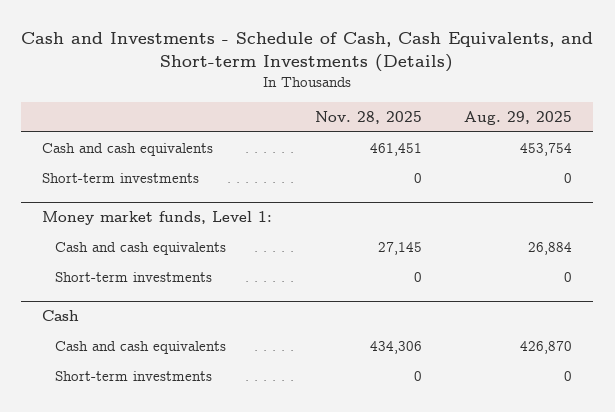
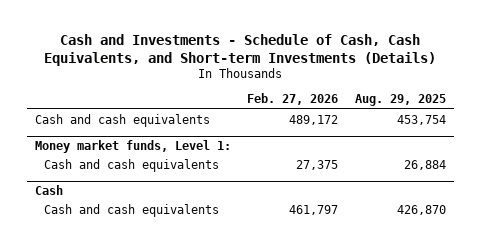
[314,110,422,124] Nov. 28, 2025 -> none
none -> [247,93,339,106] Feb. 27, 2026
[42,173,200,184] Short-term investments -> none
[55,272,213,283] Short-term investments -> none
[55,371,213,382] Short-term investments -> none

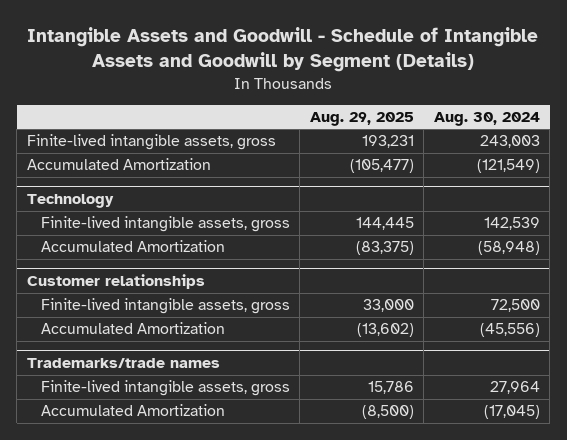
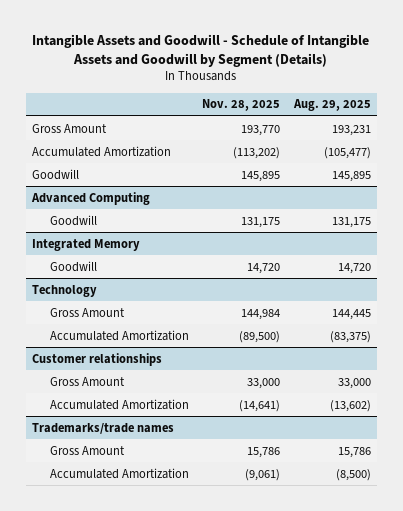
[433,111,540,126] Aug. 30, 2024 -> none
none -> [202,99,281,112] Nov. 28, 2025
[27,134,277,151] Finite-lived intangible assets, gross -> [32,123,108,133] Gross Amount
none -> [32,168,80,180] Goodwill
none -> [31,191,151,205] Advanced Computing
none -> [50,214,98,226] Goodwill
none -> [32,238,141,251] Integrated Memory
none -> [50,260,98,272] Goodwill
[40,216,290,233] Finite-lived intangible assets, gross -> [50,307,126,317] Gross Amount
[40,298,290,315] Finite-lived intangible assets, gross -> [50,376,126,386] Gross Amount
[40,380,290,397] Finite-lived intangible assets, gross -> [50,445,126,455] Gross Amount

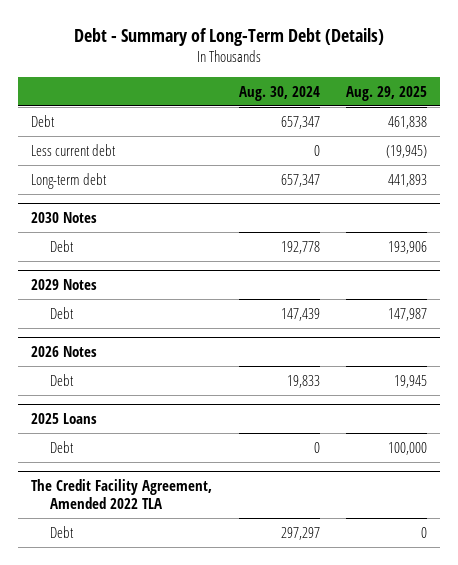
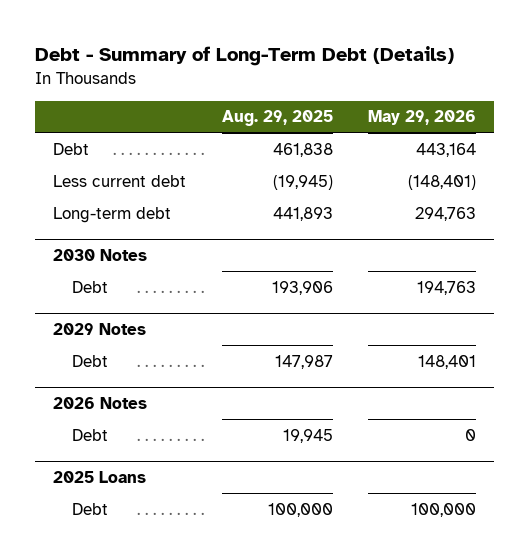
[238,85,320,101] Aug. 30, 2024 -> none
none -> [368,110,477,126] May 29, 2026
[31,478,213,509] The Credit Facility Agreement, Amended 2022 TLA -> none
[50,525,75,538] Debt -> none

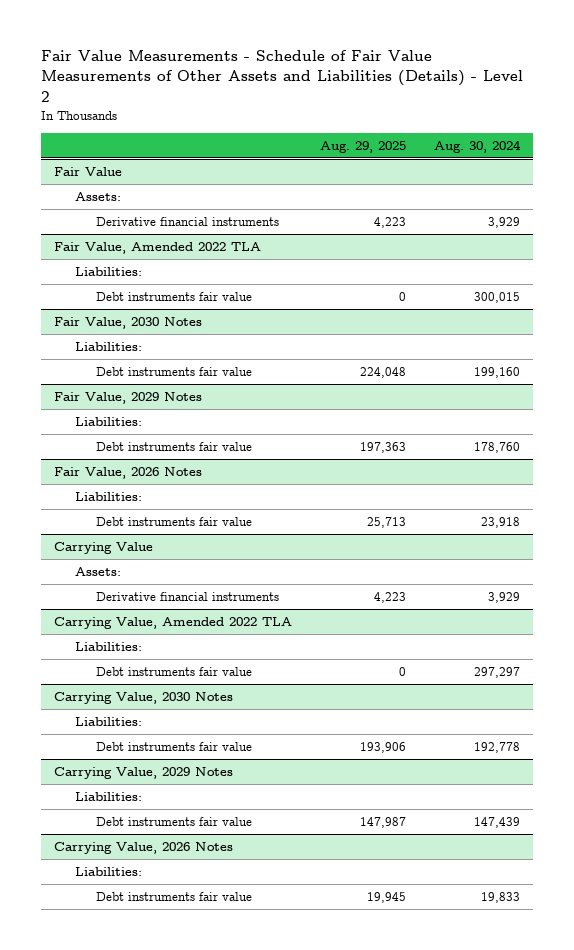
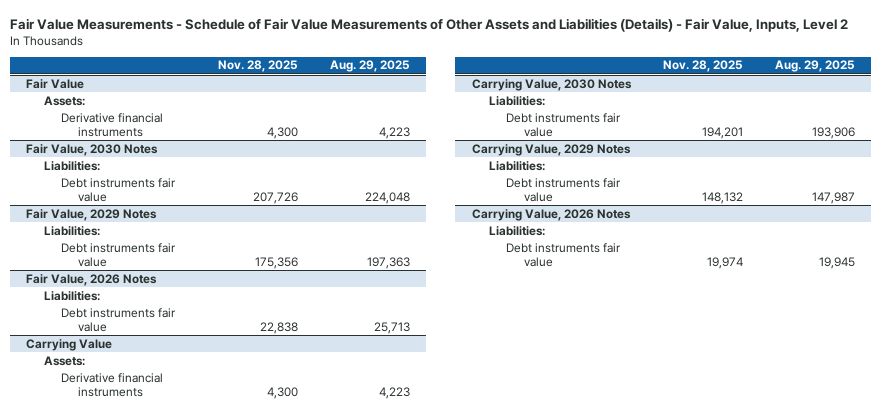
[40,50,523,102] Fair Value Measurements - Schedule of Fair Value Measurements of Other Assets and Liabilities (Details) - Level 2 -> [10,17,849,32] Fair Value Measurements - Schedule of Fair Value Measurements of Other Assets and Liabilities (Details) - Fair Value, Inputs, Level 2
[433,139,521,153] Aug. 30, 2024 -> none
none -> [217,60,298,73] Nov. 28, 2025
[54,241,262,254] Fair Value, Amended 2022 TLA -> none
[75,266,143,276] Liabilities: -> none
[96,291,253,301] Debt instruments fair value -> none
[54,616,293,629] Carrying Value, Amended 2022 TLA -> none
[75,641,143,651] Liabilities: -> none
[96,666,253,676] Debt instruments fair value -> none

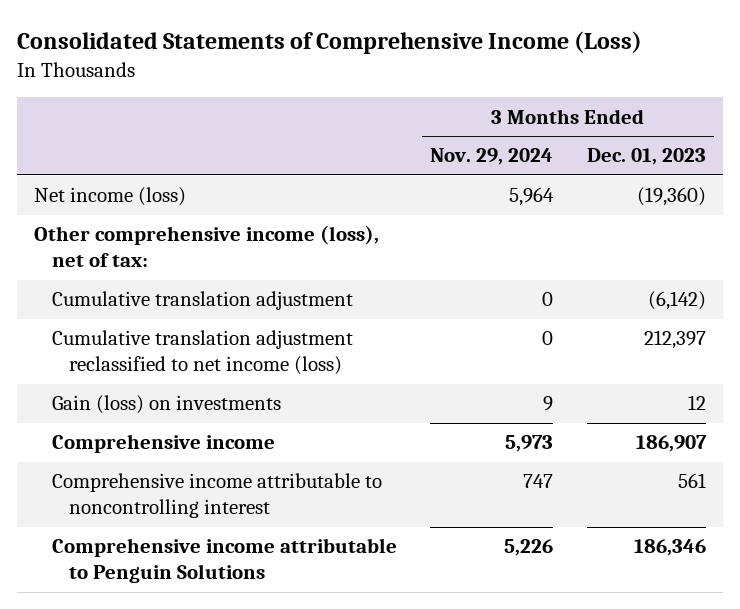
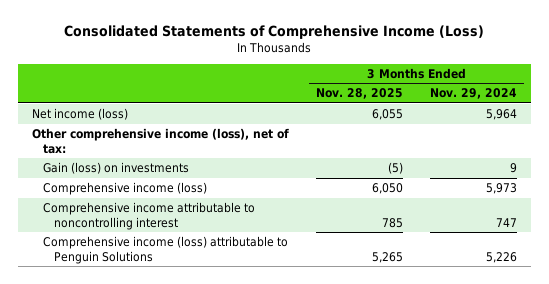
[586,148,706,166] Dec. 01, 2023 -> none
none -> [315,88,403,100] Nov. 28, 2025
[51,291,353,311] Cumulative translation adjustment -> none
[51,330,353,376] Cumulative translation adjustment reclassified to net income (loss) -> none
[51,434,275,454] Comprehensive income -> [42,182,207,196] Comprehensive income (loss)
[51,538,397,584] Comprehensive income attributable to Penguin Solutions -> [42,236,288,264] Comprehensive income (loss) attributable to Penguin Solutions

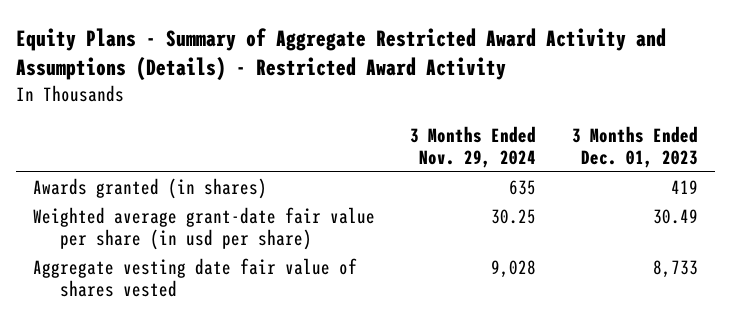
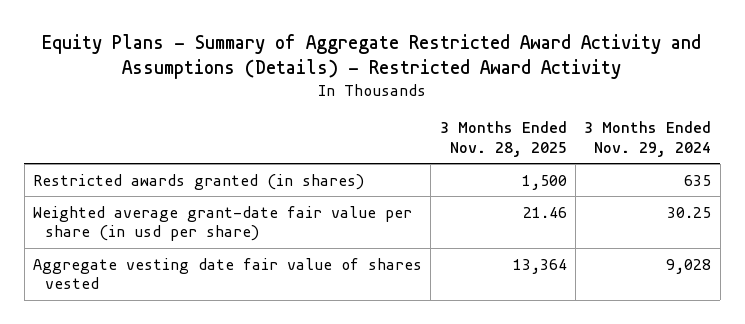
[571,125,698,168] 3 Months Ended Dec. 01, 2023 -> none
none -> [439,121,567,157] 3 Months Ended Nov. 28, 2025
[33,178,268,200] Awards granted (in shares) -> [33,173,365,190] Restricted awards granted (in shares)

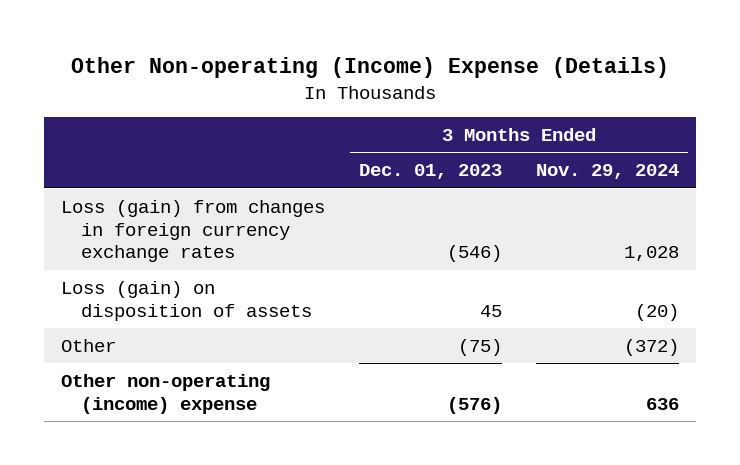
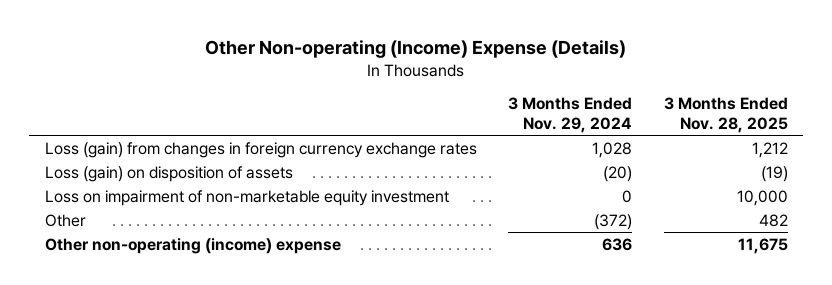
[358,164,502,180] Dec. 01, 2023 -> none
none -> [663,97,788,133] 3 Months Ended Nov. 28, 2025
none -> [44,189,449,206] Loss on impairment of non-marketable equity investment

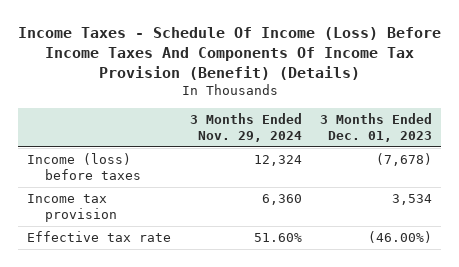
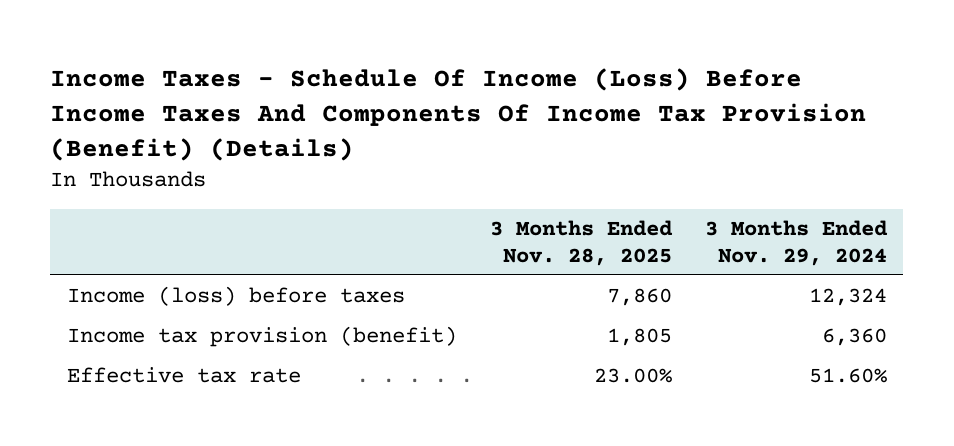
[320,113,433,142] 3 Months Ended Dec. 01, 2023 -> none
none -> [489,220,673,266] 3 Months Ended Nov. 28, 2025
[26,194,118,222] Income tax provision -> [66,326,457,348] Income tax provision (benefit)

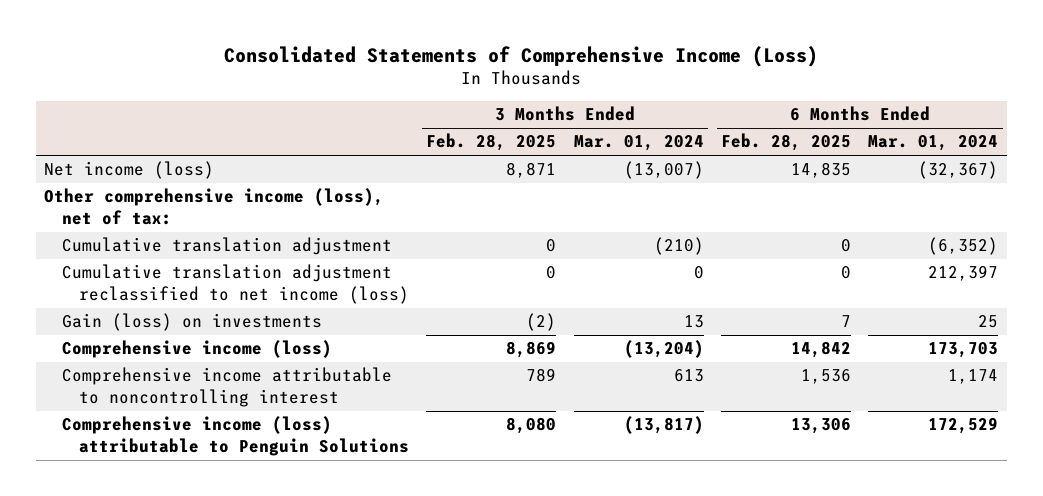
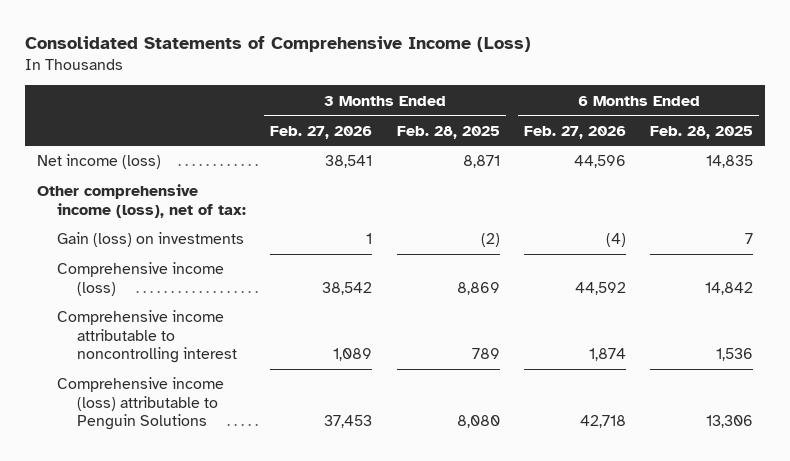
[573,135,704,152] Mar. 01, 2024 -> none
[868,135,999,152] Mar. 01, 2024 -> none
none -> [270,125,373,139] Feb. 27, 2026
none -> [523,125,626,139] Feb. 27, 2026
[61,237,392,256] Cumulative translation adjustment -> none
[61,264,409,305] Cumulative translation adjustment reclassified to net income (loss) -> none

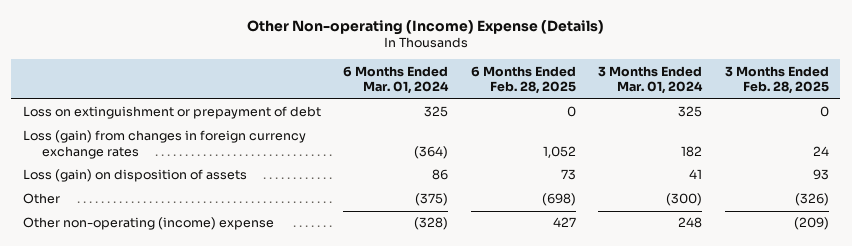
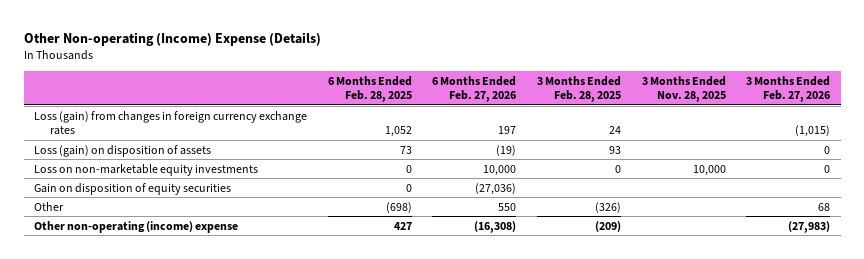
[343,65,450,95] 6 Months Ended Mar. 01, 2024 -> none
[598,65,704,95] 3 Months Ended Mar. 01, 2024 -> none
none -> [432,75,517,103] 6 Months Ended Feb. 27, 2026
none -> [641,75,726,103] 3 Months Ended Nov. 28, 2025
none -> [746,75,831,103] 3 Months Ended Feb. 27, 2026
[22,106,321,120] Loss on extinguishment or prepayment of debt -> none
none -> [33,163,258,176] Loss on non-marketable equity investments
none -> [33,182,231,195] Gain on disposition of equity securities

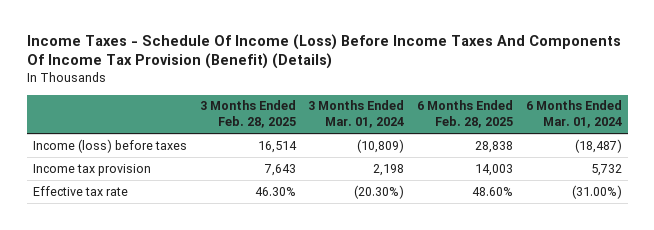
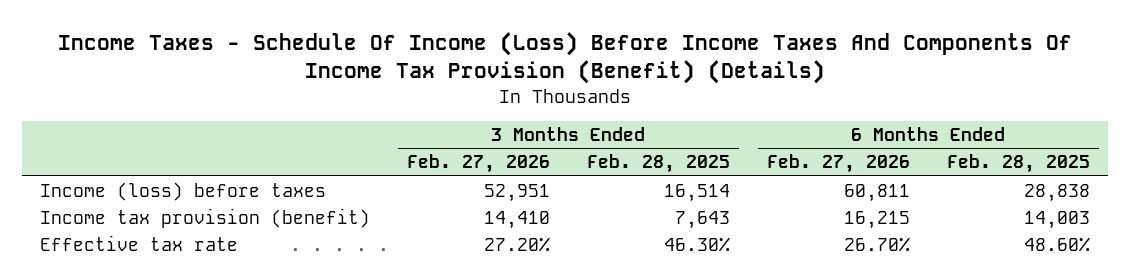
[308,100,405,129] 3 Months Ended Mar. 01, 2024 -> none
[525,100,622,129] 6 Months Ended Mar. 01, 2024 -> none
none -> [407,154,551,174] Feb. 27, 2026
none -> [766,154,910,174] Feb. 27, 2026
[32,163,151,176] Income tax provision -> [40,208,371,229] Income tax provision (benefit)

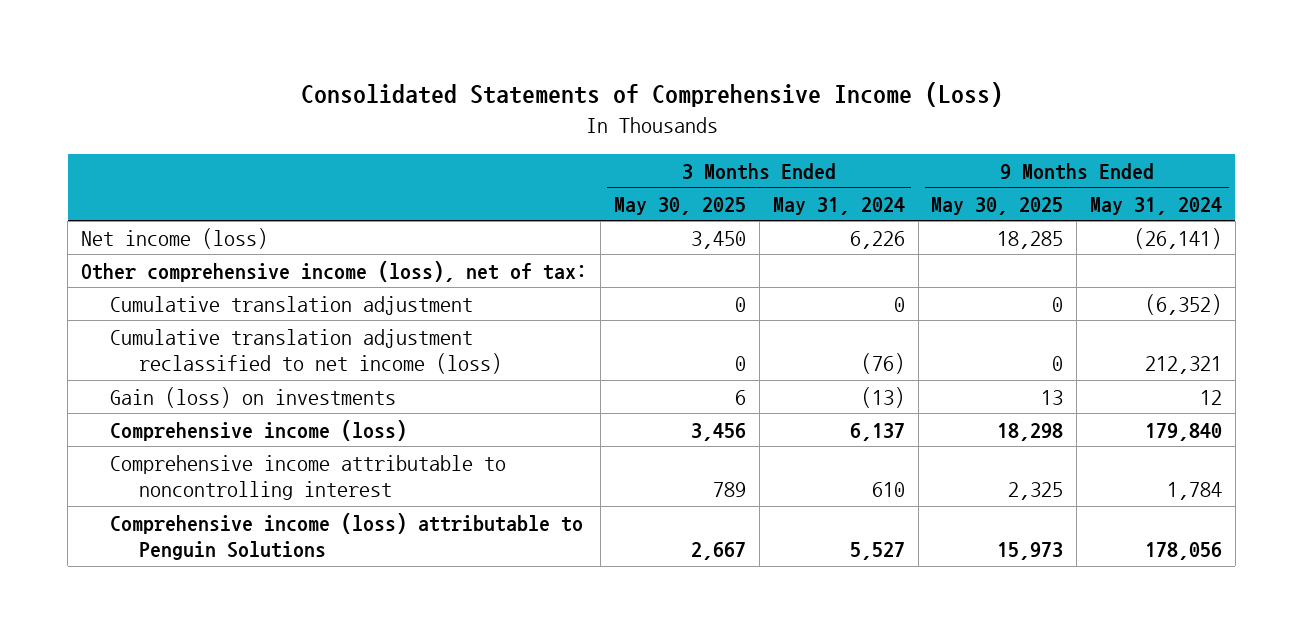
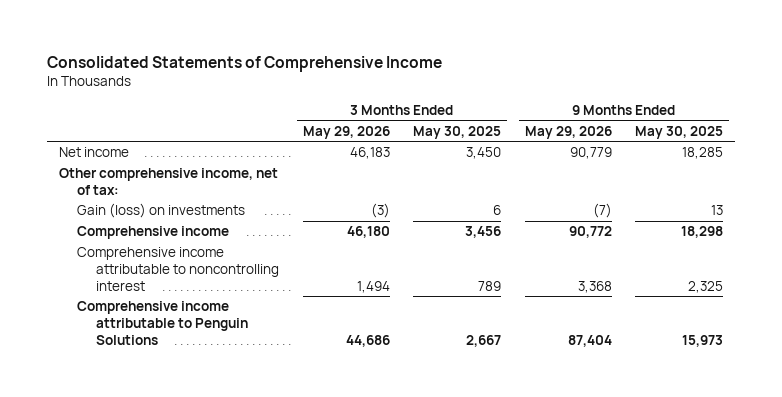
[300,82,1003,108] Consolidated Statements of Comprehensive Income (Loss) -> [46,56,442,73] Consolidated Statements of Comprehensive Income
[772,196,905,215] May 31, 2024 -> none
[1090,196,1223,215] May 31, 2024 -> none
none -> [302,126,390,140] May 29, 2026
none -> [524,126,612,140] May 29, 2026
[110,295,474,315] Cumulative translation adjustment -> none
[110,328,503,375] Cumulative translation adjustment reclassified to net income (loss) -> none
[81,227,269,249] Net income (loss) -> [58,147,129,158] Net income
[81,260,588,282] Other comprehensive income (loss), net of tax: -> [58,168,278,196] Other comprehensive income, net of tax:
[110,419,408,441] Comprehensive income (loss) -> [77,226,230,240] Comprehensive income
[110,512,584,561] Comprehensive income (loss) attributable to Penguin Solutions -> [77,301,249,345] Comprehensive income attributable to Penguin Solutions

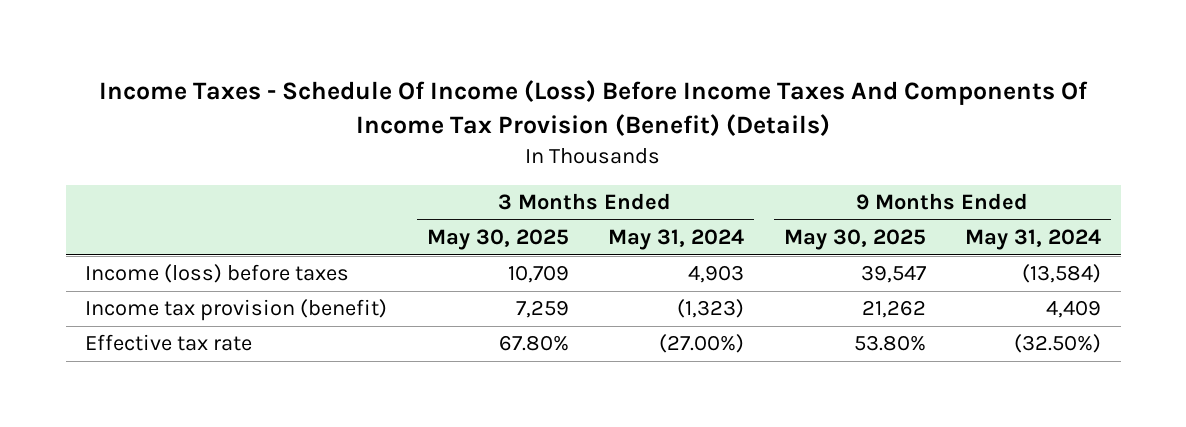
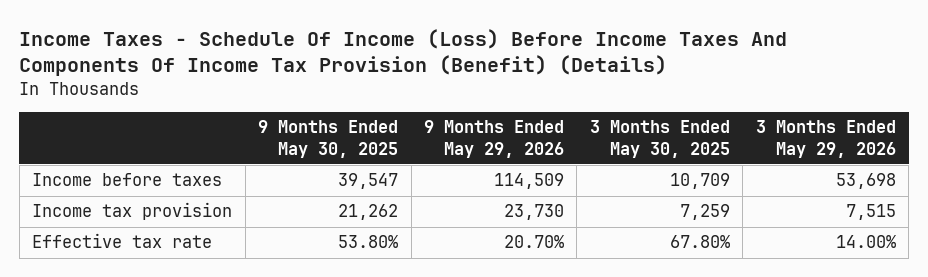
[608,229,745,251] May 31, 2024 -> none
[965,229,1102,251] May 31, 2024 -> none
none -> [423,120,564,158] 9 Months Ended May 29, 2026
none -> [755,120,896,158] 3 Months Ended May 29, 2026
[85,264,350,284] Income (loss) before taxes -> [32,173,223,187] Income before taxes
[85,299,388,322] Income tax provision (benefit) -> [32,202,233,221] Income tax provision

